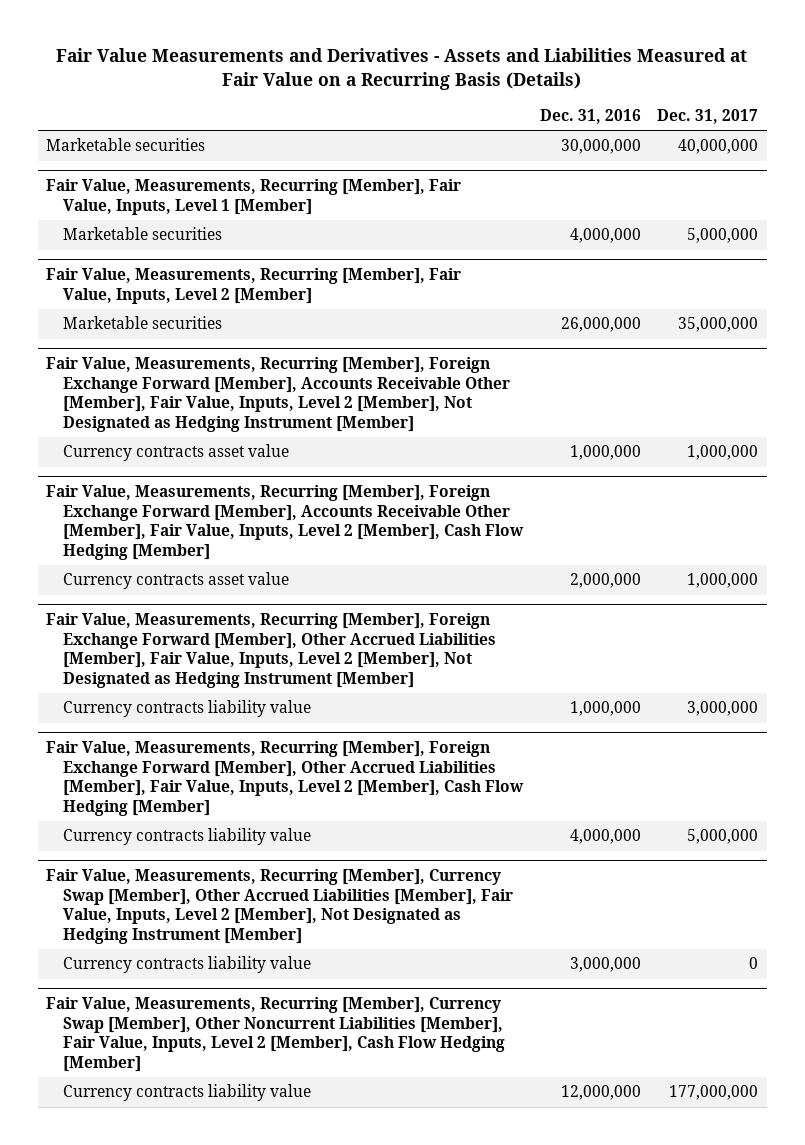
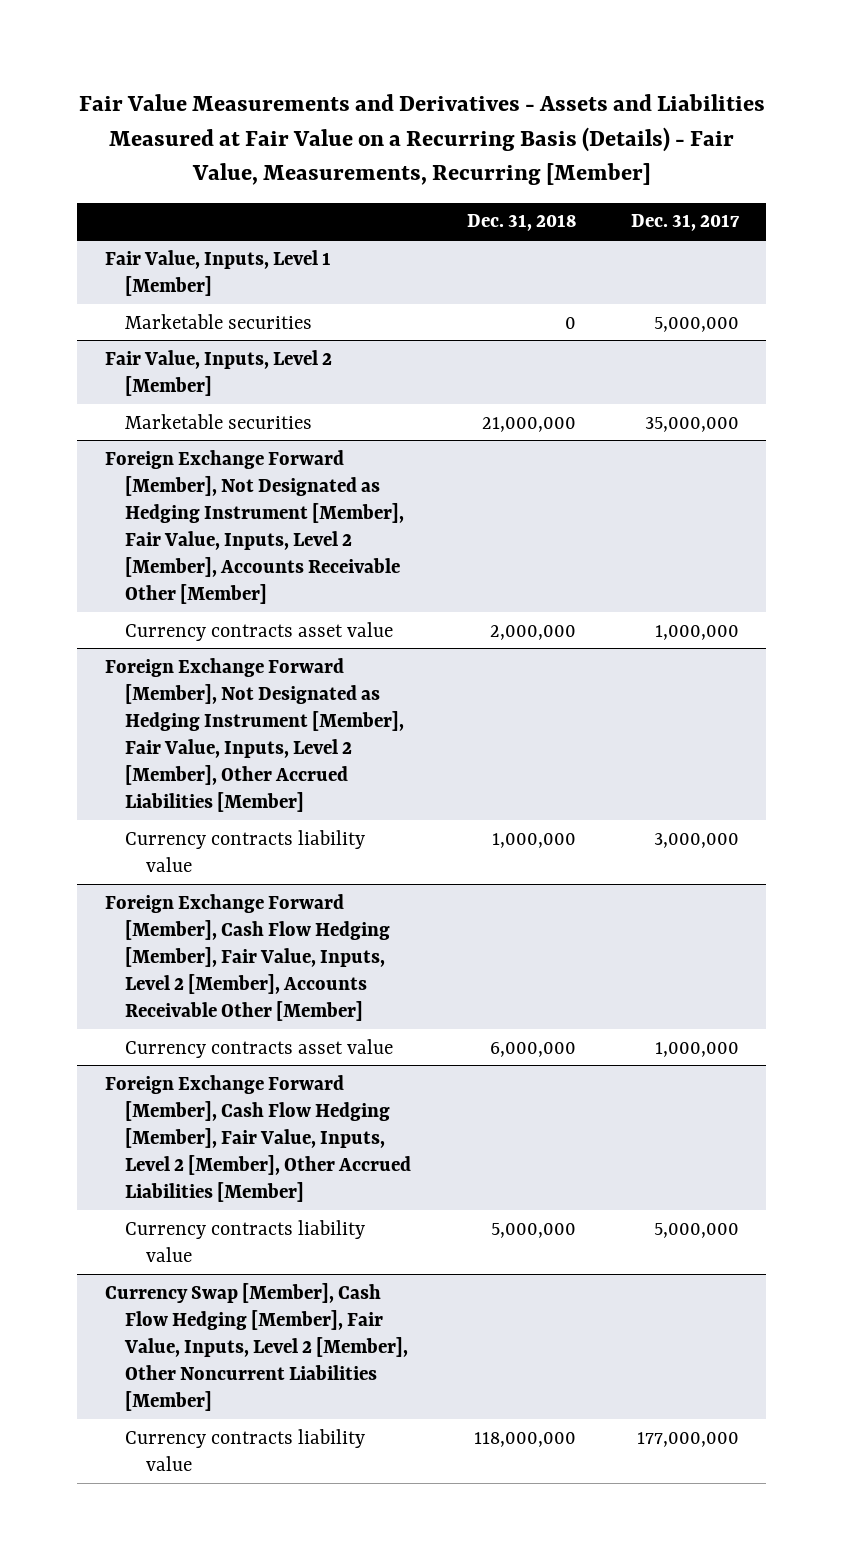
[56,47,748,90] Fair Value Measurements and Derivatives - Assets and Liabilities Measured at Fair Value on a Recurring Basis (Details) -> [78,94,765,186] Fair Value Measurements and Derivatives - Assets and Liabilities Measured at Fair Value on a Recurring Basis (Details) - Fair Value, Measurements, Recurring [Member]
[539,109,641,125] Dec. 31, 2016 -> none
none -> [466,214,576,232] Dec. 31, 2018
[46,138,206,152] Marketable securities -> none
[46,179,462,215] Fair Value, Measurements, Recurring [Member], Fair Value, Inputs, Level 1 [Member] -> [104,249,331,296] Fair Value, Inputs, Level 1 [Member]
[46,268,462,304] Fair Value, Measurements, Recurring [Member], Fair Value, Inputs, Level 2 [Member] -> [104,349,332,396] Fair Value, Inputs, Level 2 [Member]
[62,444,289,462] Currency contracts asset value -> none
[46,485,524,560] Fair Value, Measurements, Recurring [Member], Foreign Exchange Forward [Member], Accounts Receivable Other [Member], Fair Value, Inputs, Level 2 [Member], Cash Flow Hedging [Member] -> none
[46,357,510,432] Fair Value, Measurements, Recurring [Member], Foreign Exchange Forward [Member], Accounts Receivable Other [Member], Fair Value, Inputs, Level 2 [Member], Not Designated as Hedging Instrument [Member] -> [104,449,405,604] Foreign Exchange Forward [Member], Not Designated as Hedging Instrument [Member], Fair Value, Inputs, Level 2 [Member], Accounts Receivable Other [Member]
[46,613,496,688] Fair Value, Measurements, Recurring [Member], Foreign Exchange Forward [Member], Other Accrued Liabilities [Member], Fair Value, Inputs, Level 2 [Member], Not Designated as Hedging Instrument [Member] -> [104,657,405,812] Foreign Exchange Forward [Member], Not Designated as Hedging Instrument [Member], Fair Value, Inputs, Level 2 [Member], Other Accrued Liabilities [Member]
none -> [104,893,391,1021] Foreign Exchange Forward [Member], Cash Flow Hedging [Member], Fair Value, Inputs, Level 2 [Member], Accounts Receivable Other [Member]
none -> [125,1038,394,1058] Currency contracts asset value
[46,741,524,816] Fair Value, Measurements, Recurring [Member], Foreign Exchange Forward [Member], Other Accrued Liabilities [Member], Fair Value, Inputs, Level 2 [Member], Cash Flow Hedging [Member] -> [104,1074,412,1202] Foreign Exchange Forward [Member], Cash Flow Hedging [Member], Fair Value, Inputs, Level 2 [Member], Other Accrued Liabilities [Member]
[46,869,513,944] Fair Value, Measurements, Recurring [Member], Currency Swap [Member], Other Accrued Liabilities [Member], Fair Value, Inputs, Level 2 [Member], Not Designated as Hedging Instrument [Member] -> none
[62,956,311,974] Currency contracts liability value -> none
[46,997,505,1072] Fair Value, Measurements, Recurring [Member], Currency Swap [Member], Other Noncurrent Liabilities [Member], Fair Value, Inputs, Level 2 [Member], Cash Flow Hedging [Member] -> [104,1282,409,1411] Currency Swap [Member], Cash Flow Hedging [Member], Fair Value, Inputs, Level 2 [Member], Other Noncurrent Liabilities [Member]

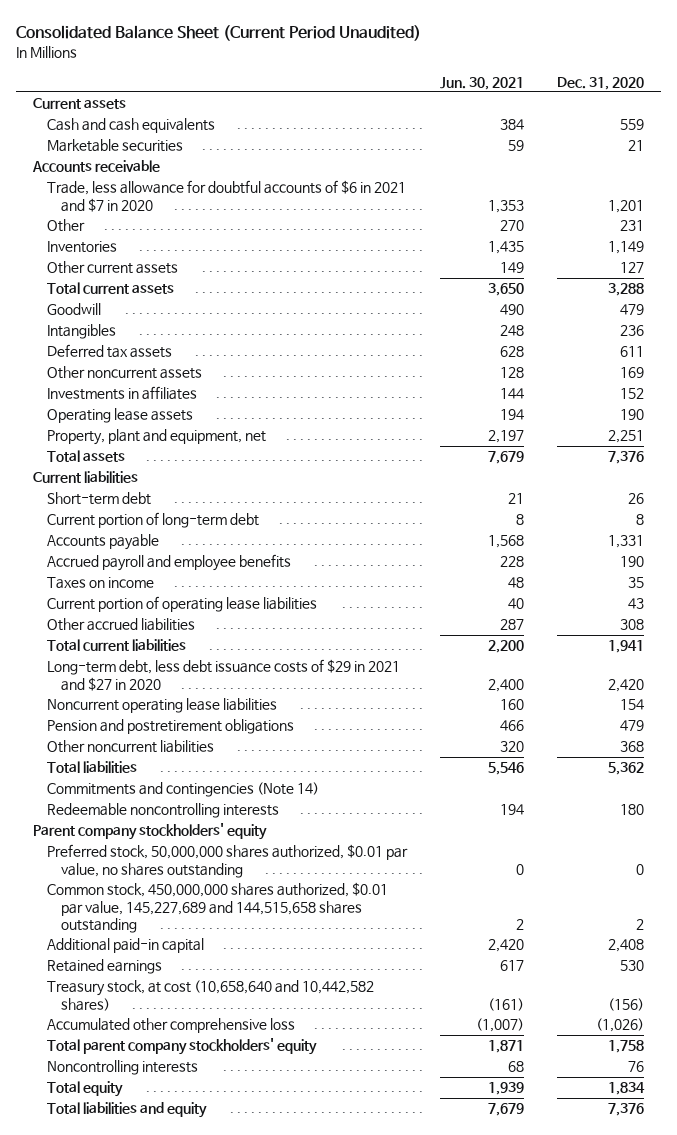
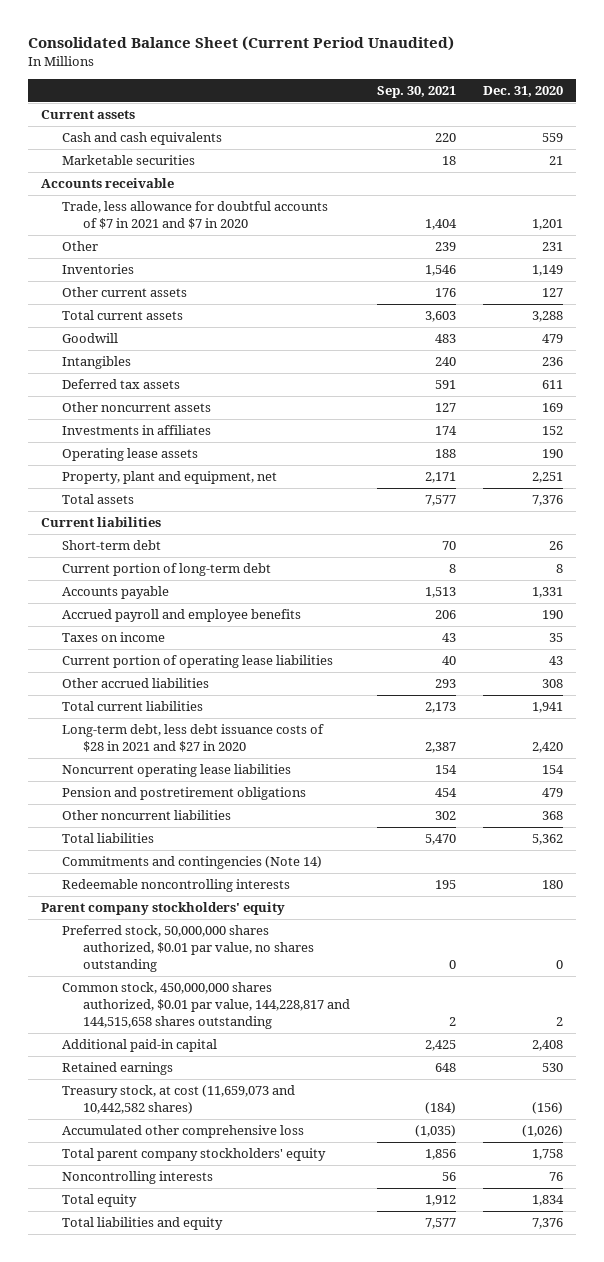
[440,76,525,90] Jun. 30, 2021 -> none
none -> [376,86,456,99] Sep. 30, 2021
[46,180,406,212] Trade, less allowance for doubtful accounts of $6 in 2021 and $7 in 2020 -> [62,201,329,230] Trade, less allowance for doubtful accounts of $7 in 2021 and $7 in 2020
[46,659,400,691] Long-term debt, less debt issuance costs of $29 in 2021 and $27 in 2020 -> [62,724,325,753] Long-term debt, less debt issuance costs of $28 in 2021 and $27 in 2020
[46,882,388,933] Common stock, 450,000,000 shares authorized, $0.01 par value, 145,227,689 and 144,515,658 shares outstanding -> [62,982,351,1029] Common stock, 450,000,000 shares authorized, $0.01 par value, 144,228,817 and 144,515,658 shares outstanding
[46,980,374,1011] Treasury stock, at cost (10,658,640 and 10,442,582 shares) -> [62,1085,296,1115] Treasury stock, at cost (11,659,073 and 10,442,582 shares)

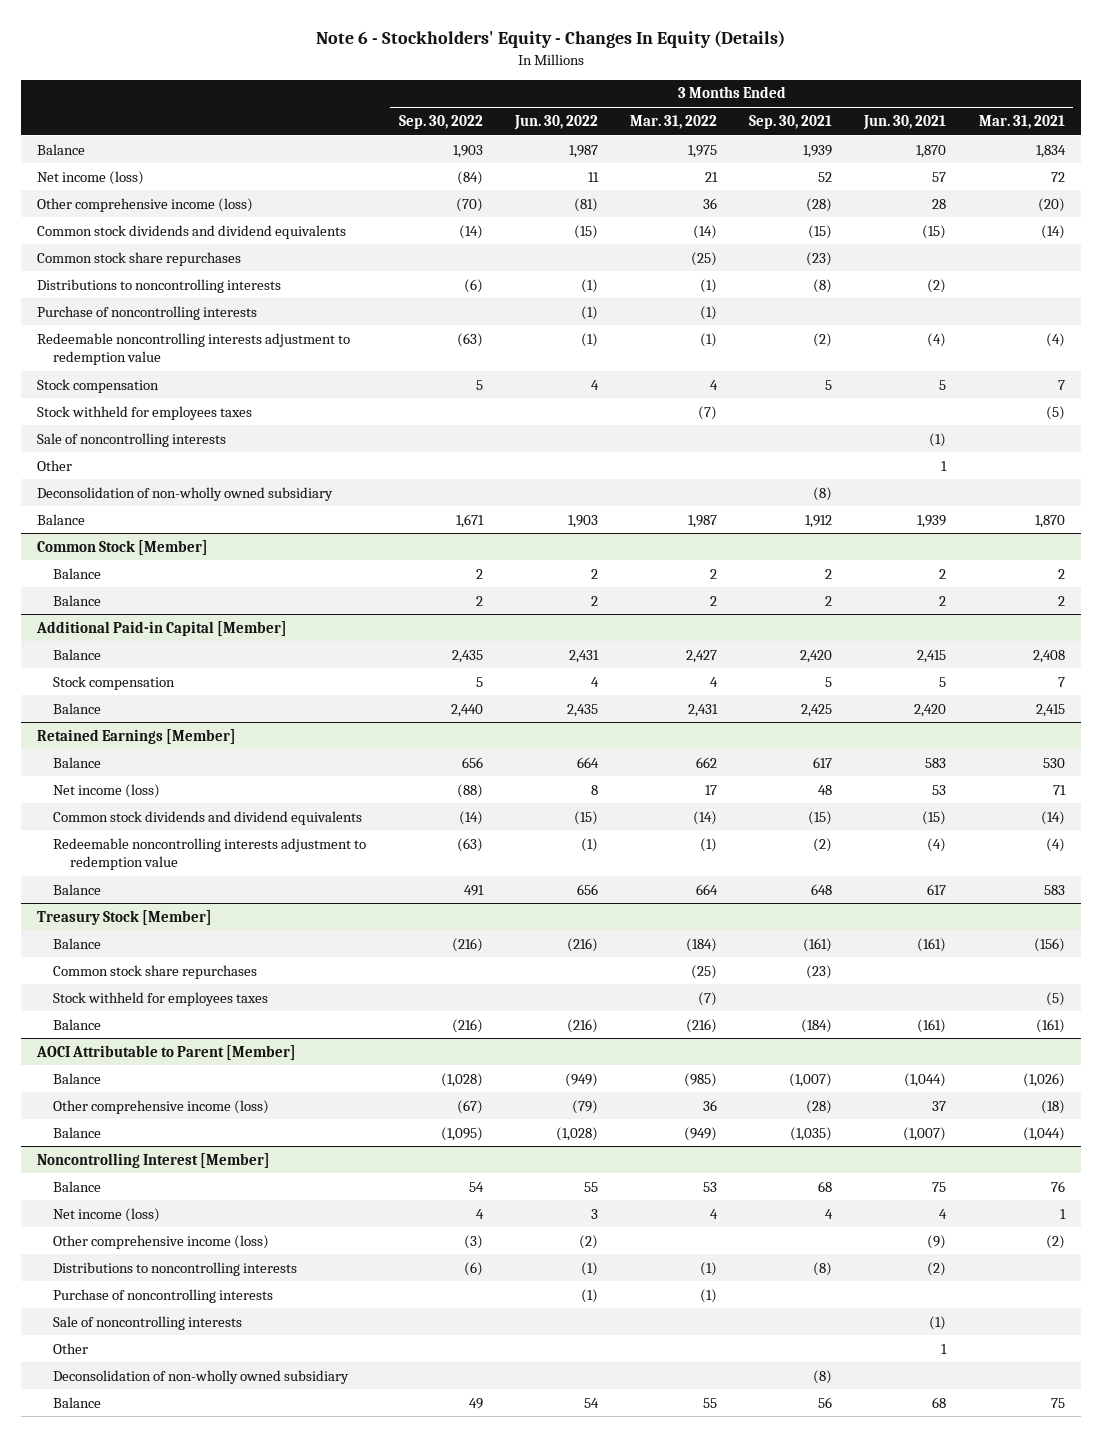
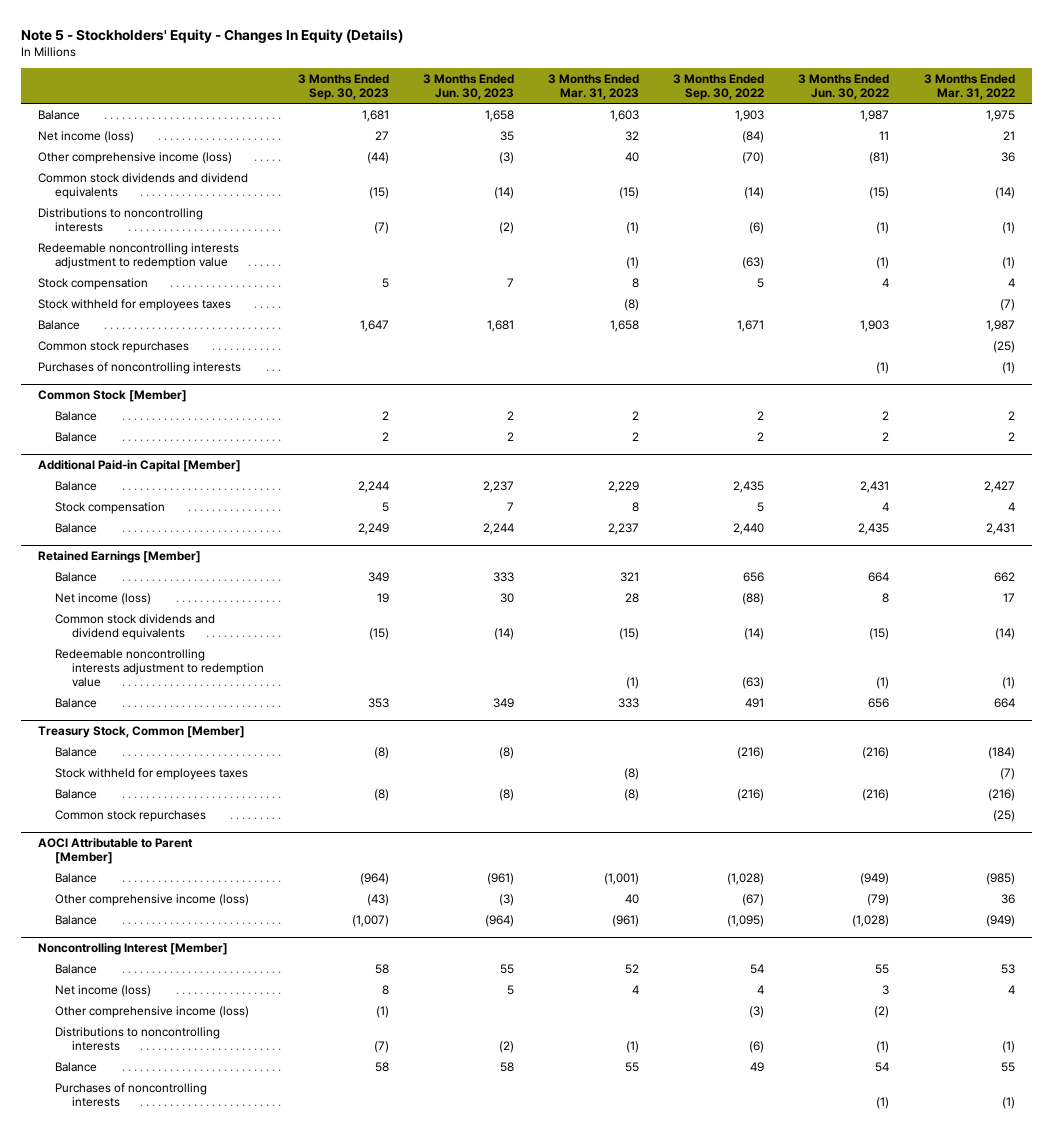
[315,30,785,49] Note 6 - Stockholders' Equity - Changes In Equity (Details) -> [20,28,403,43] Note 5 - Stockholders' Equity - Changes In Equity (Details)
[749,114,833,129] Sep. 30, 2021 -> none
[863,114,947,130] Jun. 30, 2021 -> none
[978,114,1065,129] Mar. 31, 2021 -> none
none -> [298,73,390,101] 3 Months Ended Sep. 30, 2023
none -> [423,73,515,101] 3 Months Ended Jun. 30, 2023
none -> [548,73,640,101] 3 Months Ended Mar. 31, 2023
[36,251,241,266] Common stock share repurchases -> none
[36,305,257,320] Purchase of noncontrolling interests -> none
[36,432,226,447] Sale of noncontrolling interests -> none
[36,459,72,471] Other -> none
[36,486,333,501] Deconsolidation of non-wholly owned subsidiary -> none
none -> [37,340,189,353] Common stock repurchases
none -> [37,361,241,374] Purchases of noncontrolling interests
[36,909,212,925] Treasury Stock [Member] -> [37,725,245,738] Treasury Stock, Common [Member]
[53,964,258,979] Common stock share repurchases -> none
none -> [54,809,206,822] Common stock repurchases
[53,1288,274,1303] Purchase of noncontrolling interests -> none
[53,1315,243,1330] Sale of noncontrolling interests -> none
[53,1342,89,1354] Other -> none
[53,1369,350,1384] Deconsolidation of non-wholly owned subsidiary -> none
none -> [54,1082,207,1108] Purchases of noncontrolling interests

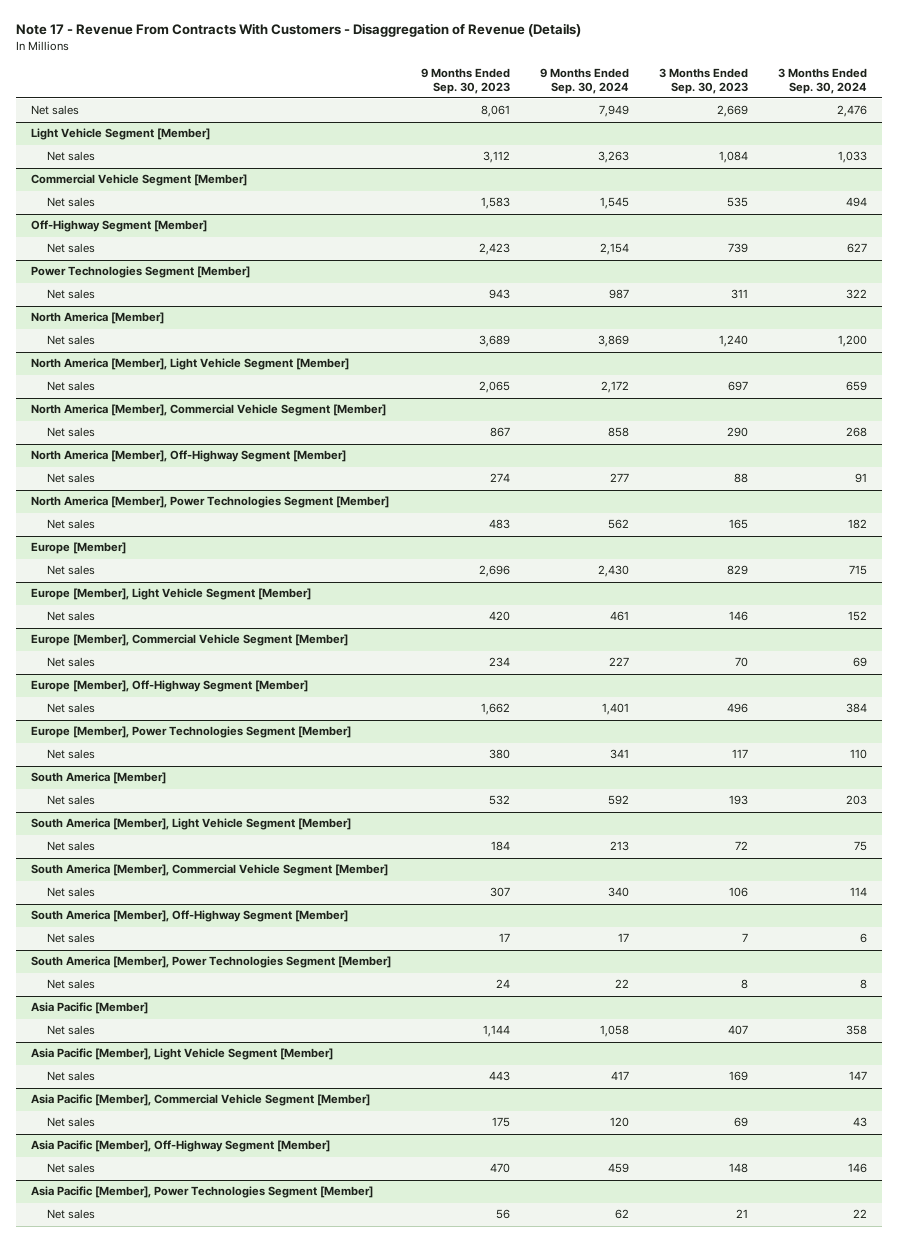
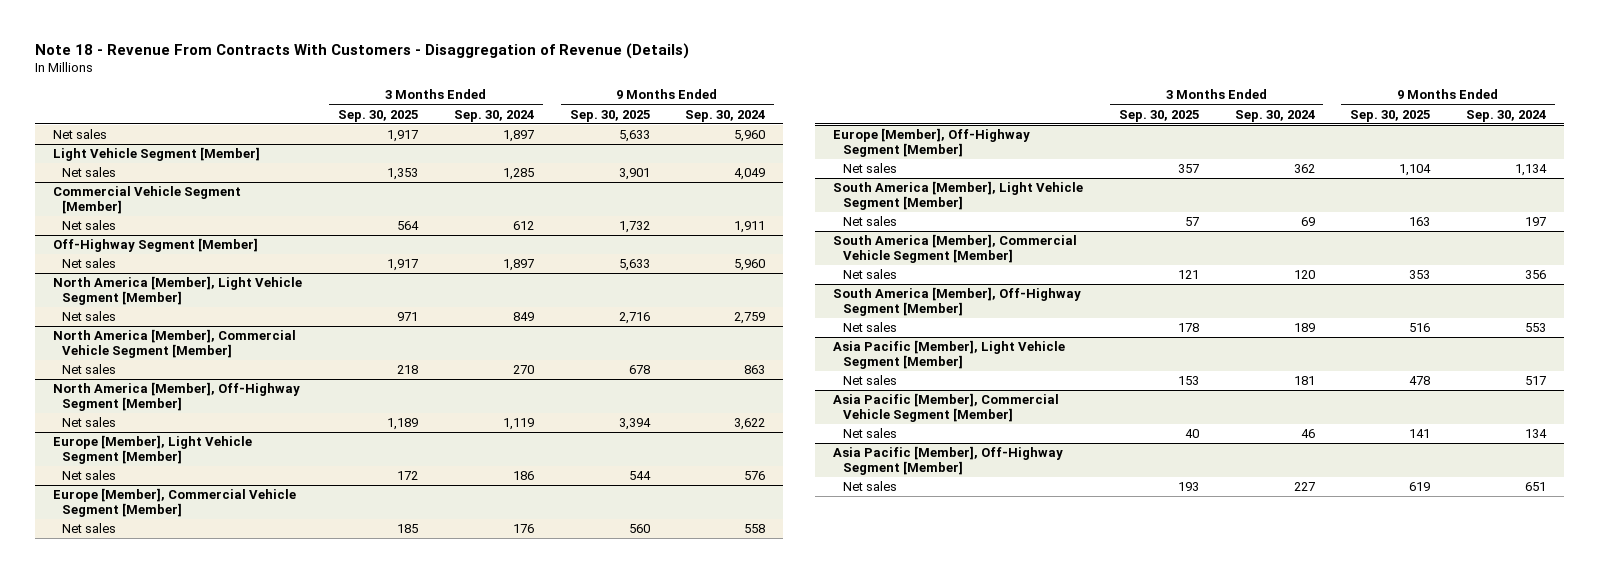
[15,22,581,37] Note 17 - Revenue From Contracts With Customers - Disaggregation of Revenue (Details) -> [34,42,689,59] Note 18 - Revenue From Contracts With Customers - Disaggregation of Revenue (Details)
[420,67,510,94] 9 Months Ended Sep. 30, 2023 -> none
[658,67,748,94] 3 Months Ended Sep. 30, 2023 -> none
none -> [338,109,419,122] Sep. 30, 2025
none -> [569,109,650,122] Sep. 30, 2025
[598,105,629,118] 7,949 -> [734,130,766,143] 5,960
[836,105,867,118] 2,476 -> [502,130,534,143] 1,897
[597,151,629,164] 3,263 -> [734,168,766,181] 4,049
[837,151,867,164] 1,033 -> [502,168,534,181] 1,285
[599,197,629,210] 1,545 -> [734,221,766,234] 1,911
[845,197,867,208] 494 -> [512,221,534,231] 612
[30,266,250,279] Power Technologies Segment [Member] -> none
[47,289,96,300] Net sales -> none
[30,312,164,325] North America [Member] -> none
[47,335,96,346] Net sales -> none
[599,243,629,256] 2,154 -> [734,259,766,272] 5,960
[846,243,867,254] 627 -> [502,259,534,272] 1,897
[600,381,629,394] 2,172 -> [734,312,766,325] 2,759
[845,381,867,392] 659 -> [512,312,534,322] 849
[607,427,629,438] 858 -> [744,365,766,375] 863
[845,427,867,438] 268 -> [512,365,534,375] 270
[30,496,389,509] North America [Member], Power Technologies Segment [Member] -> none
[47,519,96,530] Net sales -> none
[30,542,126,555] Europe [Member] -> none
[47,565,96,576] Net sales -> none
[609,473,629,483] 277 -> [734,418,766,431] 3,622
[854,473,867,484] 91 -> [502,418,534,431] 1,119
[609,611,629,622] 461 -> [744,471,766,481] 576
[847,611,867,622] 152 -> [512,471,534,481] 186
[608,657,629,667] 227 -> [744,524,766,534] 558
[852,657,867,668] 69 -> [512,524,534,534] 176
[30,726,351,739] Europe [Member], Power Technologies Segment [Member] -> none
[47,749,96,760] Net sales -> none
[30,772,166,785] South America [Member] -> none
[47,795,96,806] Net sales -> none
[601,703,629,716] 1,401 -> [1514,164,1547,177] 1,134
[845,703,867,714] 384 -> [1293,164,1315,174] 362
[609,841,629,852] 213 -> [1524,217,1546,227] 197
[853,841,867,852] 75 -> [1300,217,1315,227] 69
[607,887,629,898] 340 -> [1524,270,1546,280] 356
[849,887,867,897] 114 -> [1293,270,1315,280] 120
[30,956,391,969] South America [Member], Power Technologies Segment [Member] -> none
[47,979,96,990] Net sales -> none
[30,1002,148,1015] Asia Pacific [Member] -> none
[47,1025,96,1036] Net sales -> none
[617,933,629,943] 17 -> [1524,323,1546,333] 553
[859,933,867,944] 6 -> [1293,323,1315,333] 189
[610,1071,629,1081] 417 -> [1524,376,1546,386] 517
[848,1071,867,1081] 147 -> [1293,376,1315,386] 181
[609,1117,629,1128] 120 -> [1524,429,1547,439] 134
[852,1117,867,1128] 43 -> [1300,429,1315,439] 46
[30,1186,373,1199] Asia Pacific [Member], Power Technologies Segment [Member] -> none
[47,1209,96,1220] Net sales -> none
[607,1163,629,1174] 459 -> [1524,482,1546,492] 651
[847,1163,867,1174] 146 -> [1293,482,1315,492] 227

